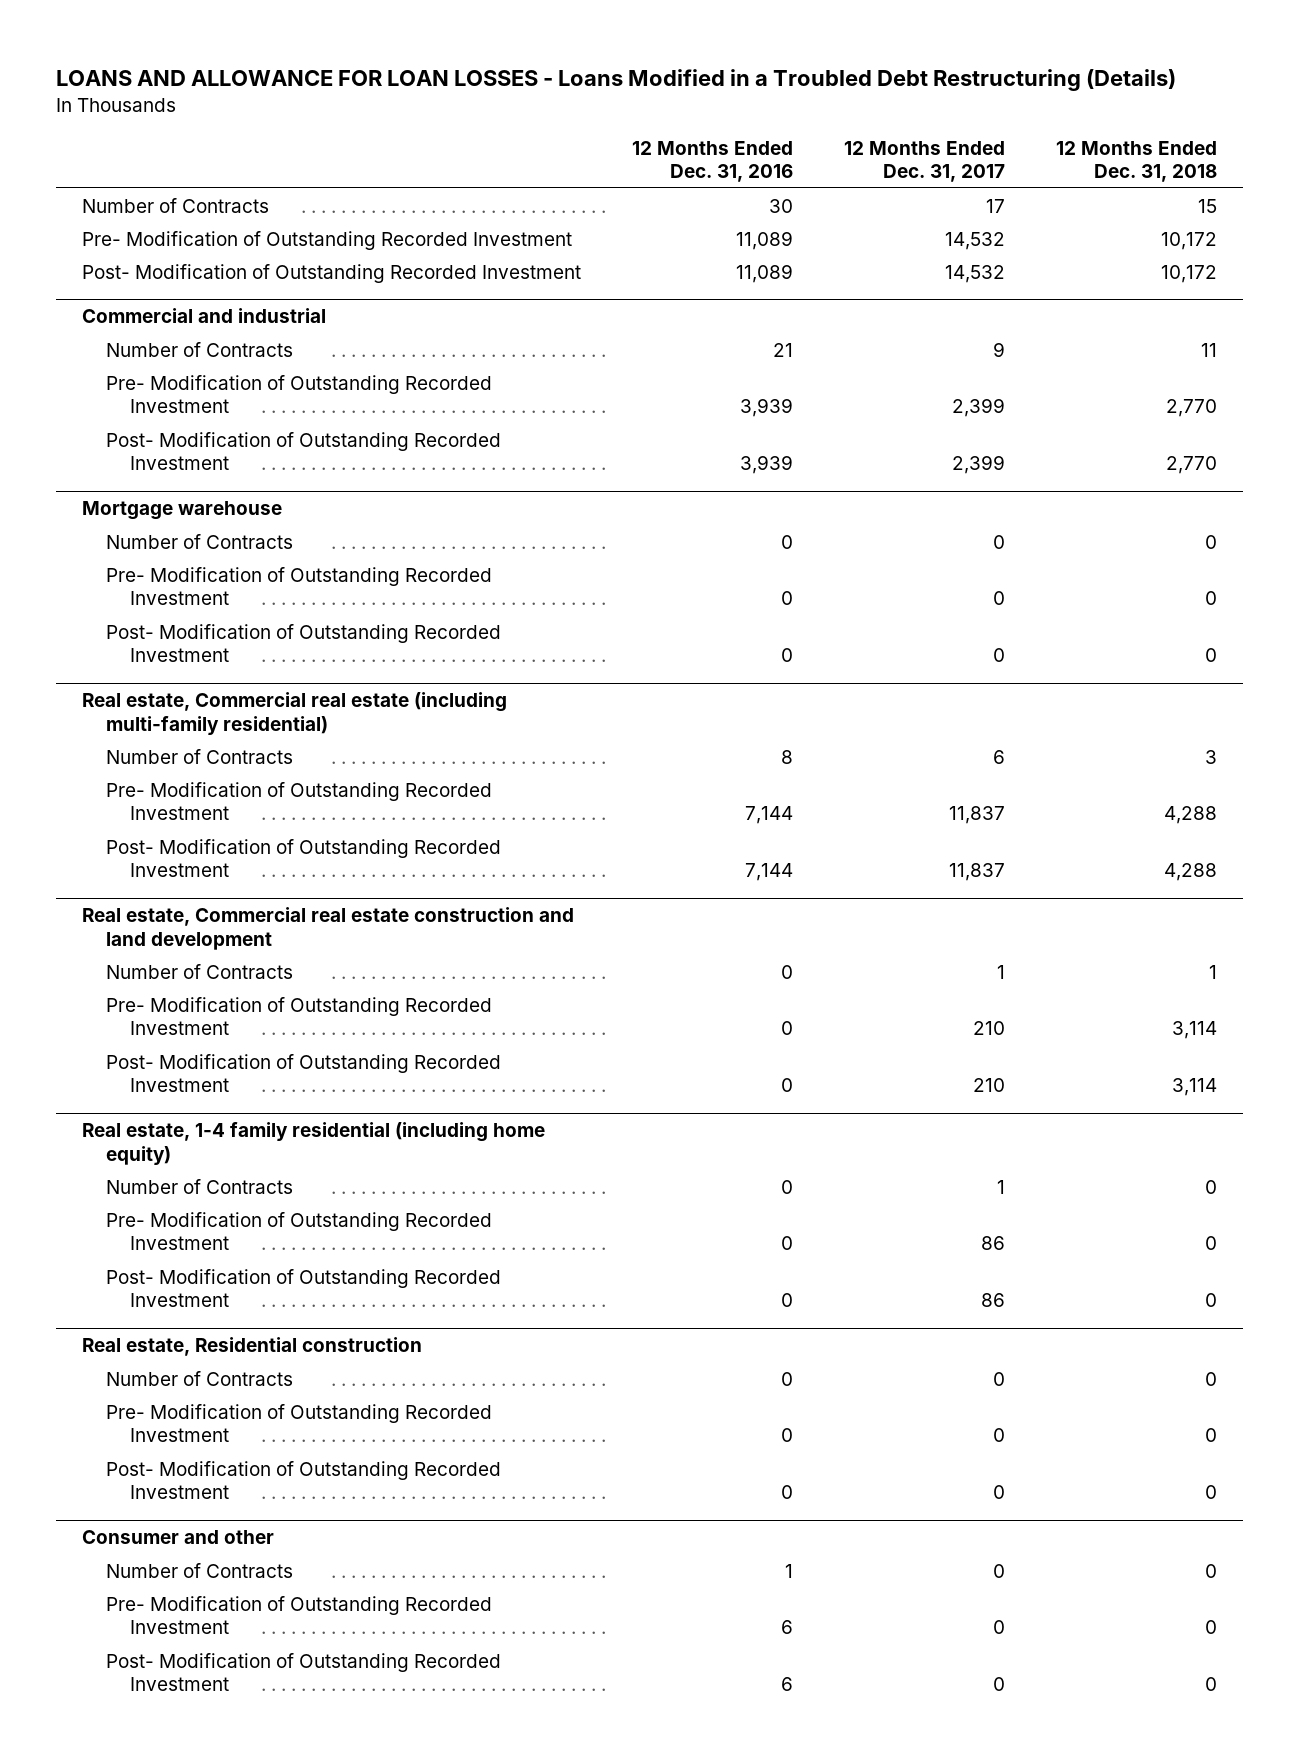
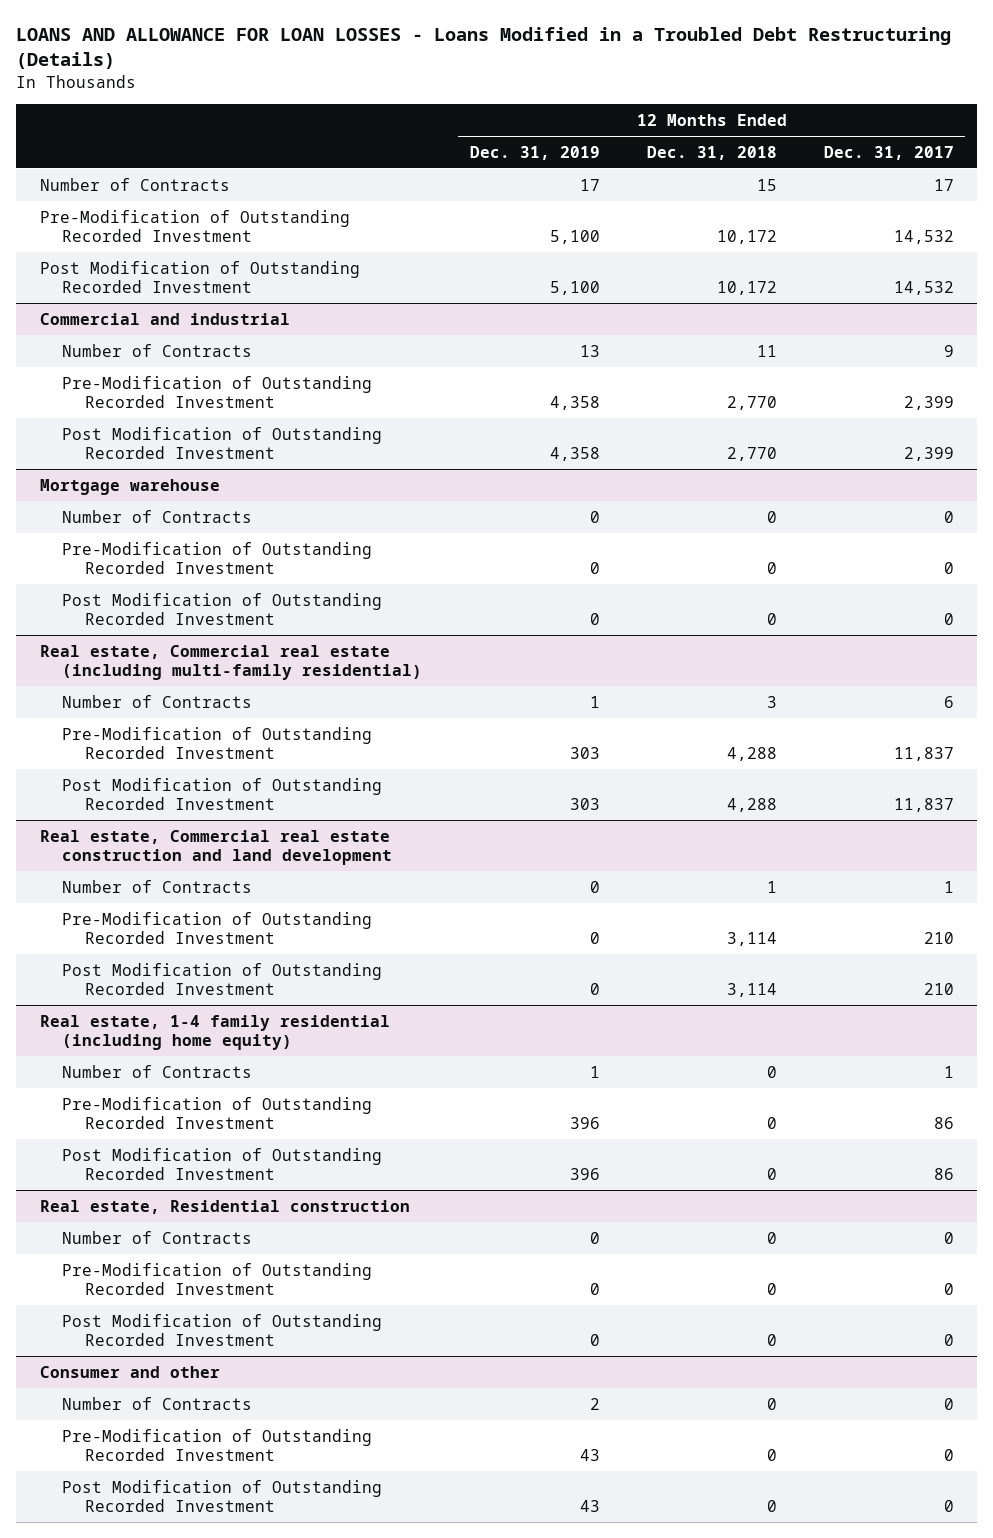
[631,140,793,183] 12 Months Ended Dec. 31, 2016 -> none
none -> [469,145,600,160] Dec. 31, 2019
[81,230,572,250] Pre- Modification of Outstanding Recorded Investment -> [39,209,350,242] Pre-Modification of Outstanding Recorded Investment
[81,263,581,283] Post- Modification of Outstanding Recorded Investment -> [39,260,360,293] Post Modification of Outstanding Recorded Investment
[105,374,492,413] Pre- Modification of Outstanding Recorded Investment -> [62,375,373,408] Pre-Modification of Outstanding Recorded Investment
[105,431,501,470] Post- Modification of Outstanding Recorded Investment -> [62,426,383,459] Post Modification of Outstanding Recorded Investment
[105,566,492,605] Pre- Modification of Outstanding Recorded Investment -> [62,541,373,574] Pre-Modification of Outstanding Recorded Investment
[105,623,501,662] Post- Modification of Outstanding Recorded Investment -> [62,592,383,625] Post Modification of Outstanding Recorded Investment
[105,781,492,820] Pre- Modification of Outstanding Recorded Investment -> [62,726,373,759] Pre-Modification of Outstanding Recorded Investment
[105,838,501,877] Post- Modification of Outstanding Recorded Investment -> [62,777,383,810] Post Modification of Outstanding Recorded Investment
[105,996,492,1035] Pre- Modification of Outstanding Recorded Investment -> [62,911,373,944] Pre-Modification of Outstanding Recorded Investment
[105,1053,501,1092] Post- Modification of Outstanding Recorded Investment -> [62,962,383,995] Post Modification of Outstanding Recorded Investment
[105,1211,492,1250] Pre- Modification of Outstanding Recorded Investment -> [62,1096,373,1129] Pre-Modification of Outstanding Recorded Investment
[105,1268,501,1307] Post- Modification of Outstanding Recorded Investment -> [62,1147,383,1180] Post Modification of Outstanding Recorded Investment
[105,1403,492,1442] Pre- Modification of Outstanding Recorded Investment -> [62,1262,373,1295] Pre-Modification of Outstanding Recorded Investment
[105,1460,501,1499] Post- Modification of Outstanding Recorded Investment -> [62,1313,383,1346] Post Modification of Outstanding Recorded Investment
[105,1595,492,1634] Pre- Modification of Outstanding Recorded Investment -> [62,1428,373,1461] Pre-Modification of Outstanding Recorded Investment
[105,1652,501,1691] Post- Modification of Outstanding Recorded Investment -> [62,1479,383,1512] Post Modification of Outstanding Recorded Investment

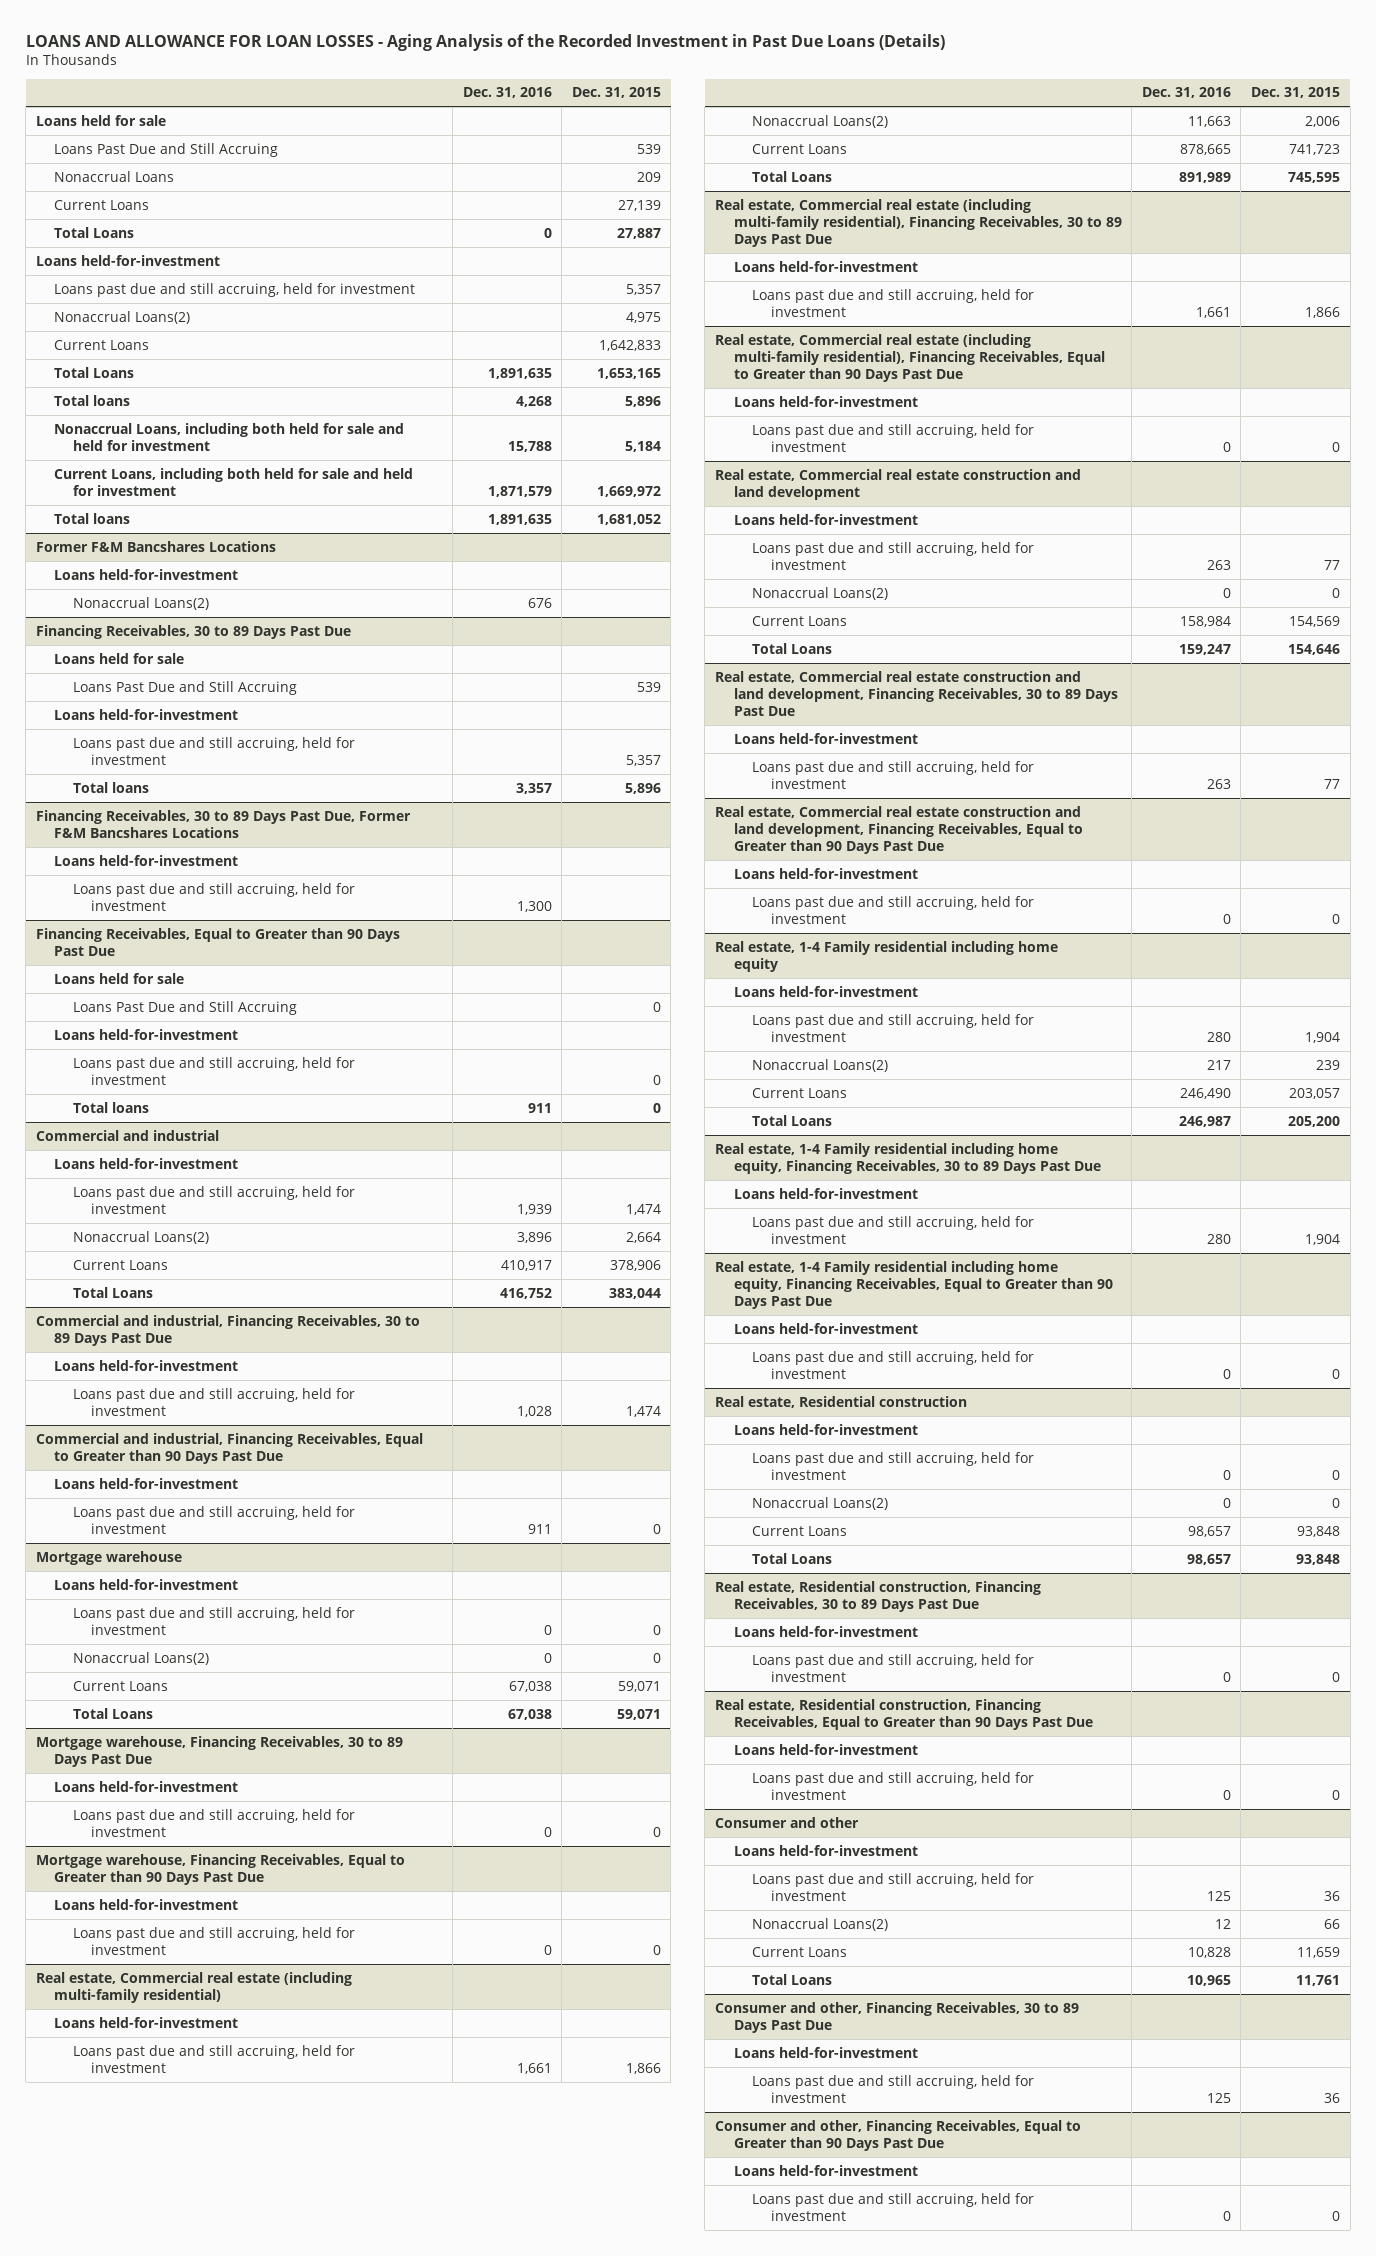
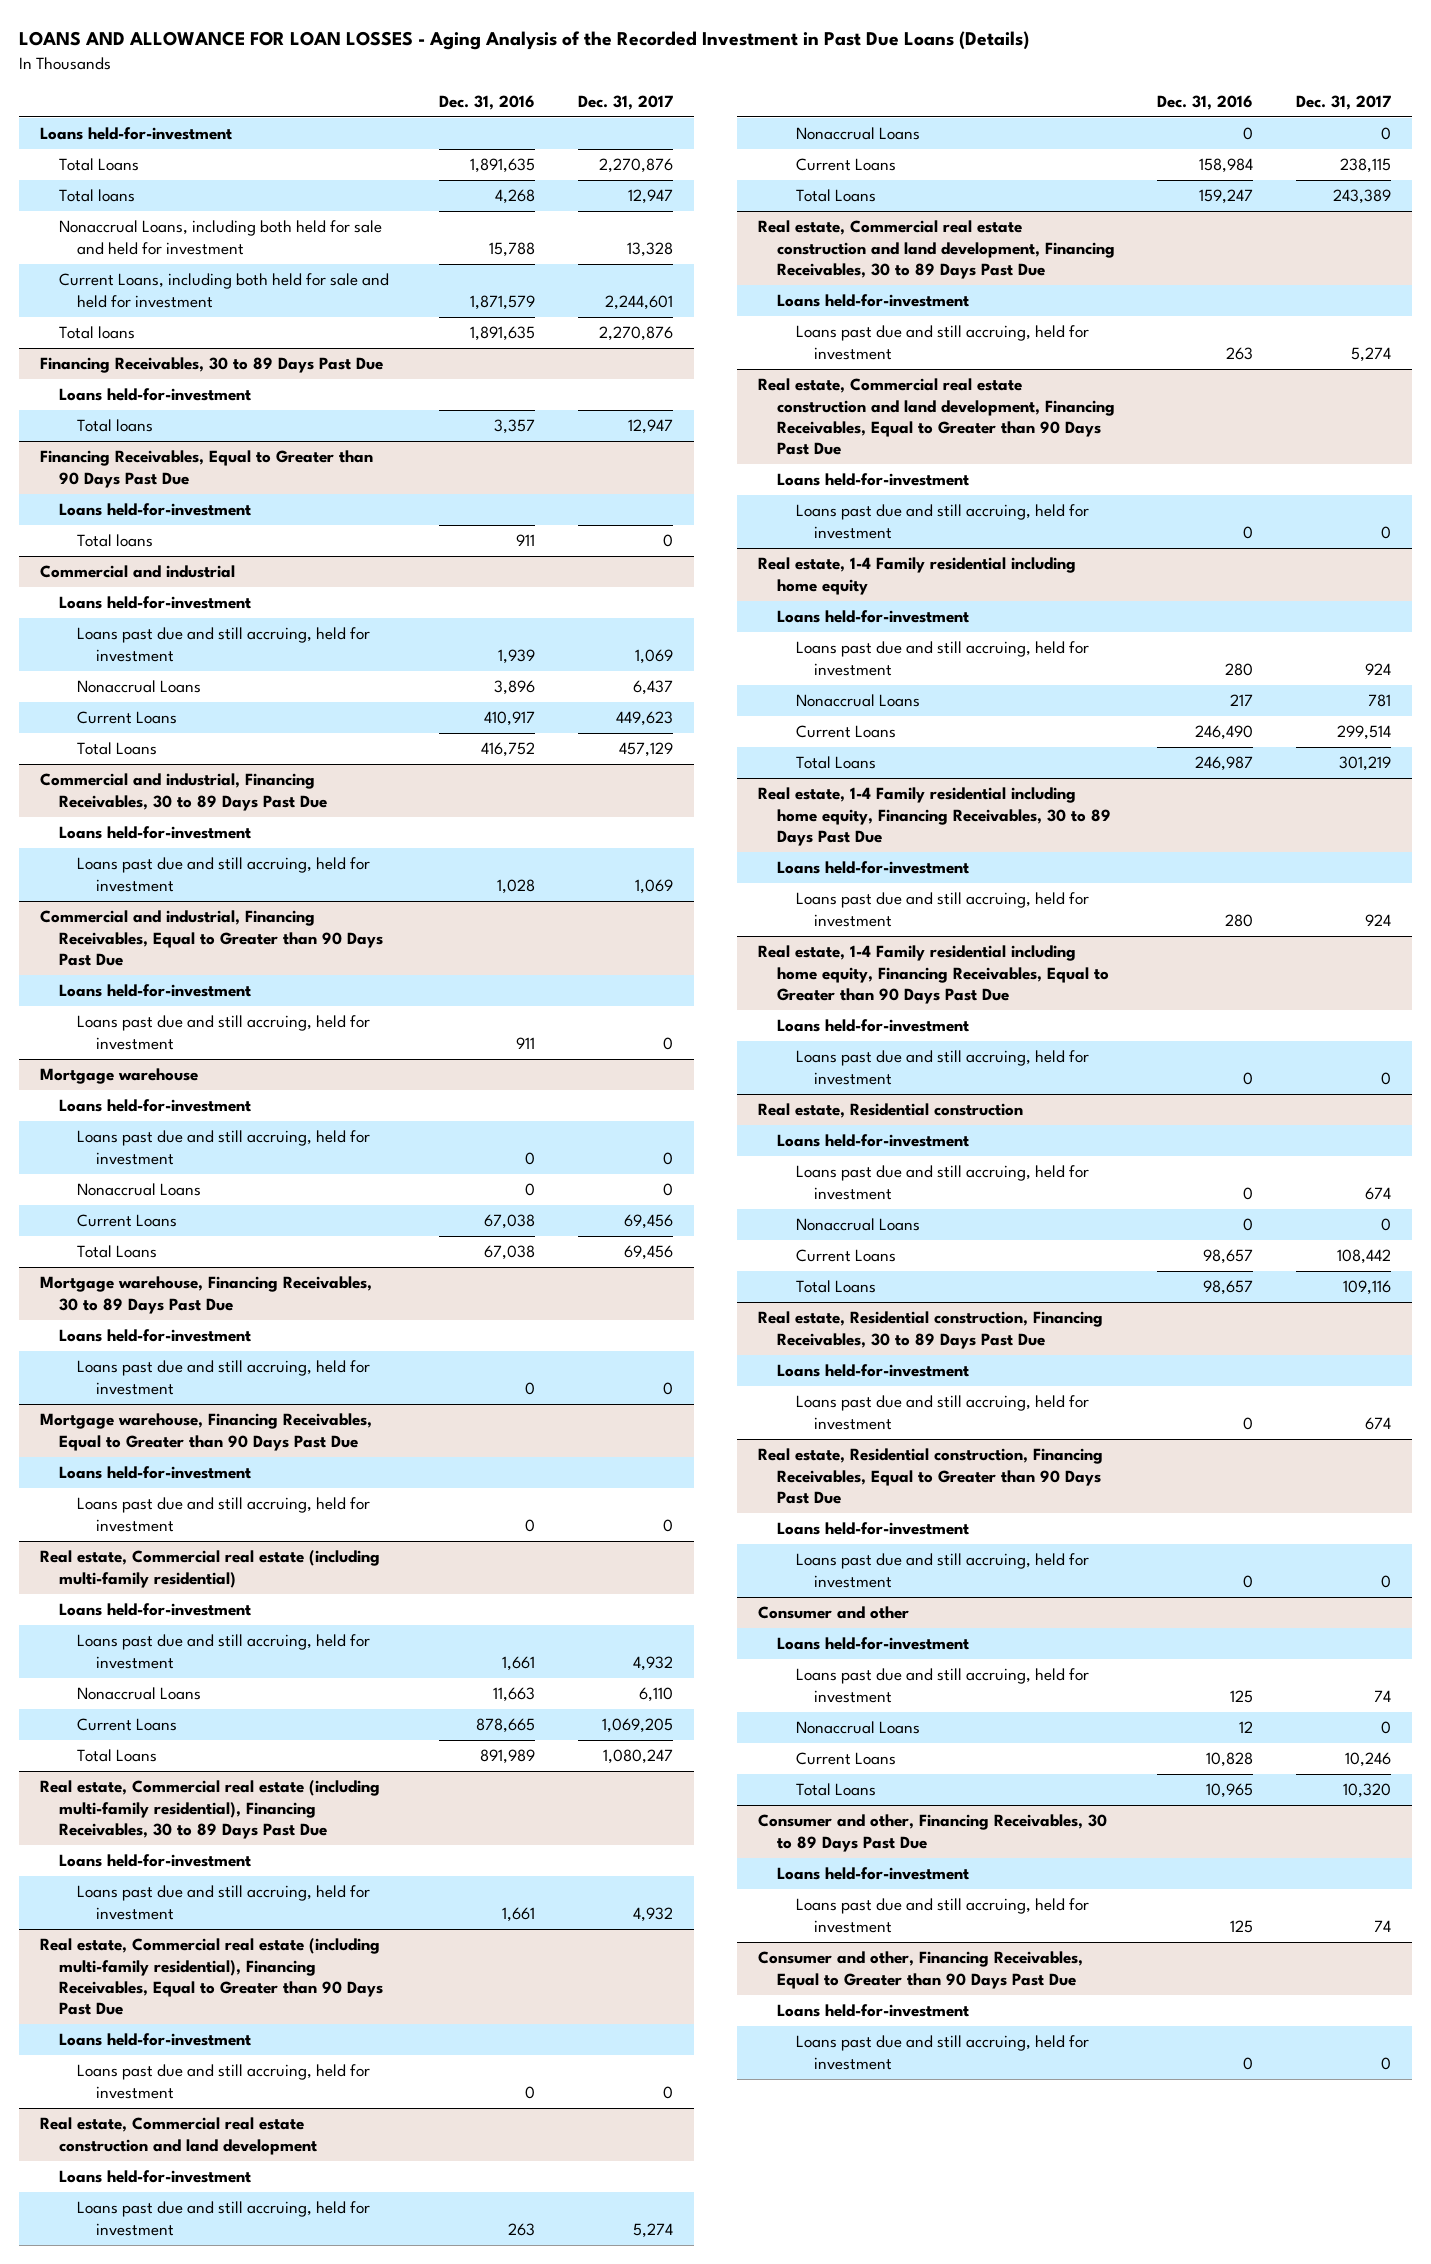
[571,87,661,99] Dec. 31, 2015 -> none
none -> [577,95,673,111] Dec. 31, 2017
[35,114,166,126] Loans held for sale -> none
[54,142,279,157] Loans Past Due and Still Accruing -> none
[54,170,175,182] Nonaccrual Loans -> none
[54,199,150,210] Current Loans -> none
[54,226,135,238] Total Loans -> none
[54,282,416,297] Loans past due and still accruing, held for investment -> none
[54,310,191,324] Nonaccrual Loans(2) -> none
[54,339,150,350] Current Loans -> none
[35,540,276,552] Former F&M Bancshares Locations -> none
[54,568,239,580] Loans held-for-investment -> none
[72,596,209,610] Nonaccrual Loans(2) -> none
[54,652,185,664] Loans held for sale -> none
[72,680,297,695] Loans Past Due and Still Accruing -> none
[72,736,355,766] Loans past due and still accruing, held for investment -> none
[35,809,411,839] Financing Receivables, 30 to 89 Days Past Due, Former F&M Bancshares Locations -> none
[54,854,239,866] Loans held-for-investment -> none
[72,882,355,912] Loans past due and still accruing, held for investment -> none
[54,972,185,984] Loans held for sale -> none
[72,1000,297,1015] Loans Past Due and Still Accruing -> none
[72,1056,355,1086] Loans past due and still accruing, held for investment -> none
[72,1230,209,1244] Nonaccrual Loans(2) -> [77,680,202,694] Nonaccrual Loans
[72,1651,209,1665] Nonaccrual Loans(2) -> [77,1183,202,1197] Nonaccrual Loans
[752,114,889,128] Nonaccrual Loans(2) -> [77,1687,202,1701] Nonaccrual Loans
[752,586,889,600] Nonaccrual Loans(2) -> [795,127,920,141] Nonaccrual Loans
[752,1058,889,1072] Nonaccrual Loans(2) -> [795,694,920,708] Nonaccrual Loans
[752,1496,889,1510] Nonaccrual Loans(2) -> [795,1218,920,1232] Nonaccrual Loans
[752,1917,889,1931] Nonaccrual Loans(2) -> [795,1721,920,1735] Nonaccrual Loans

